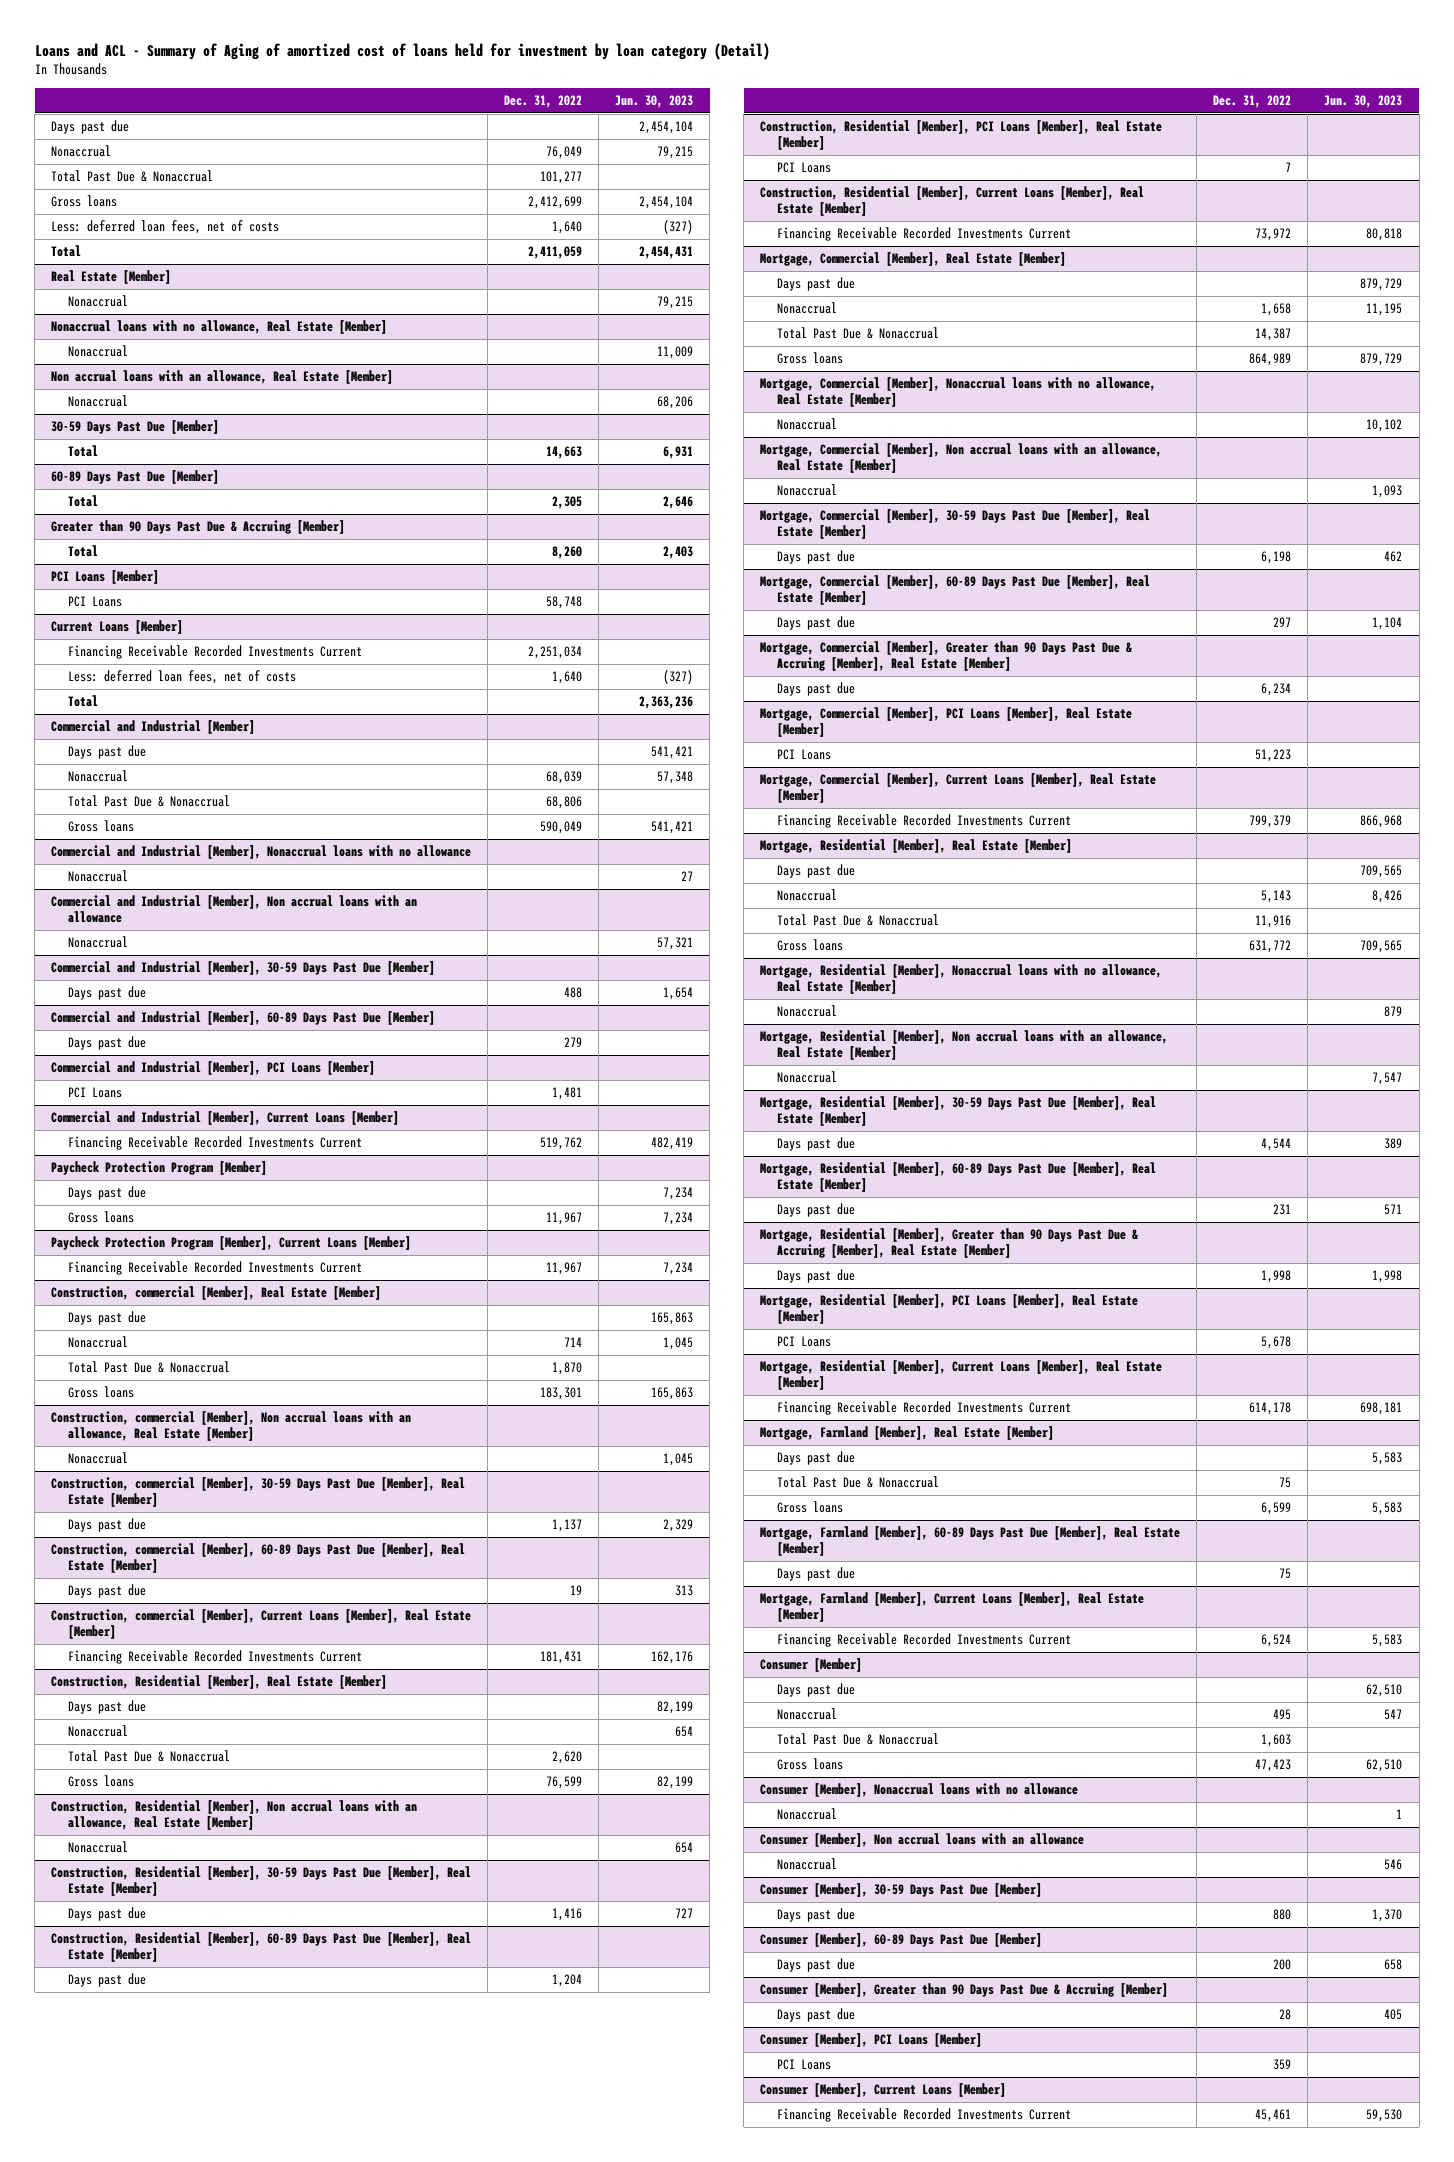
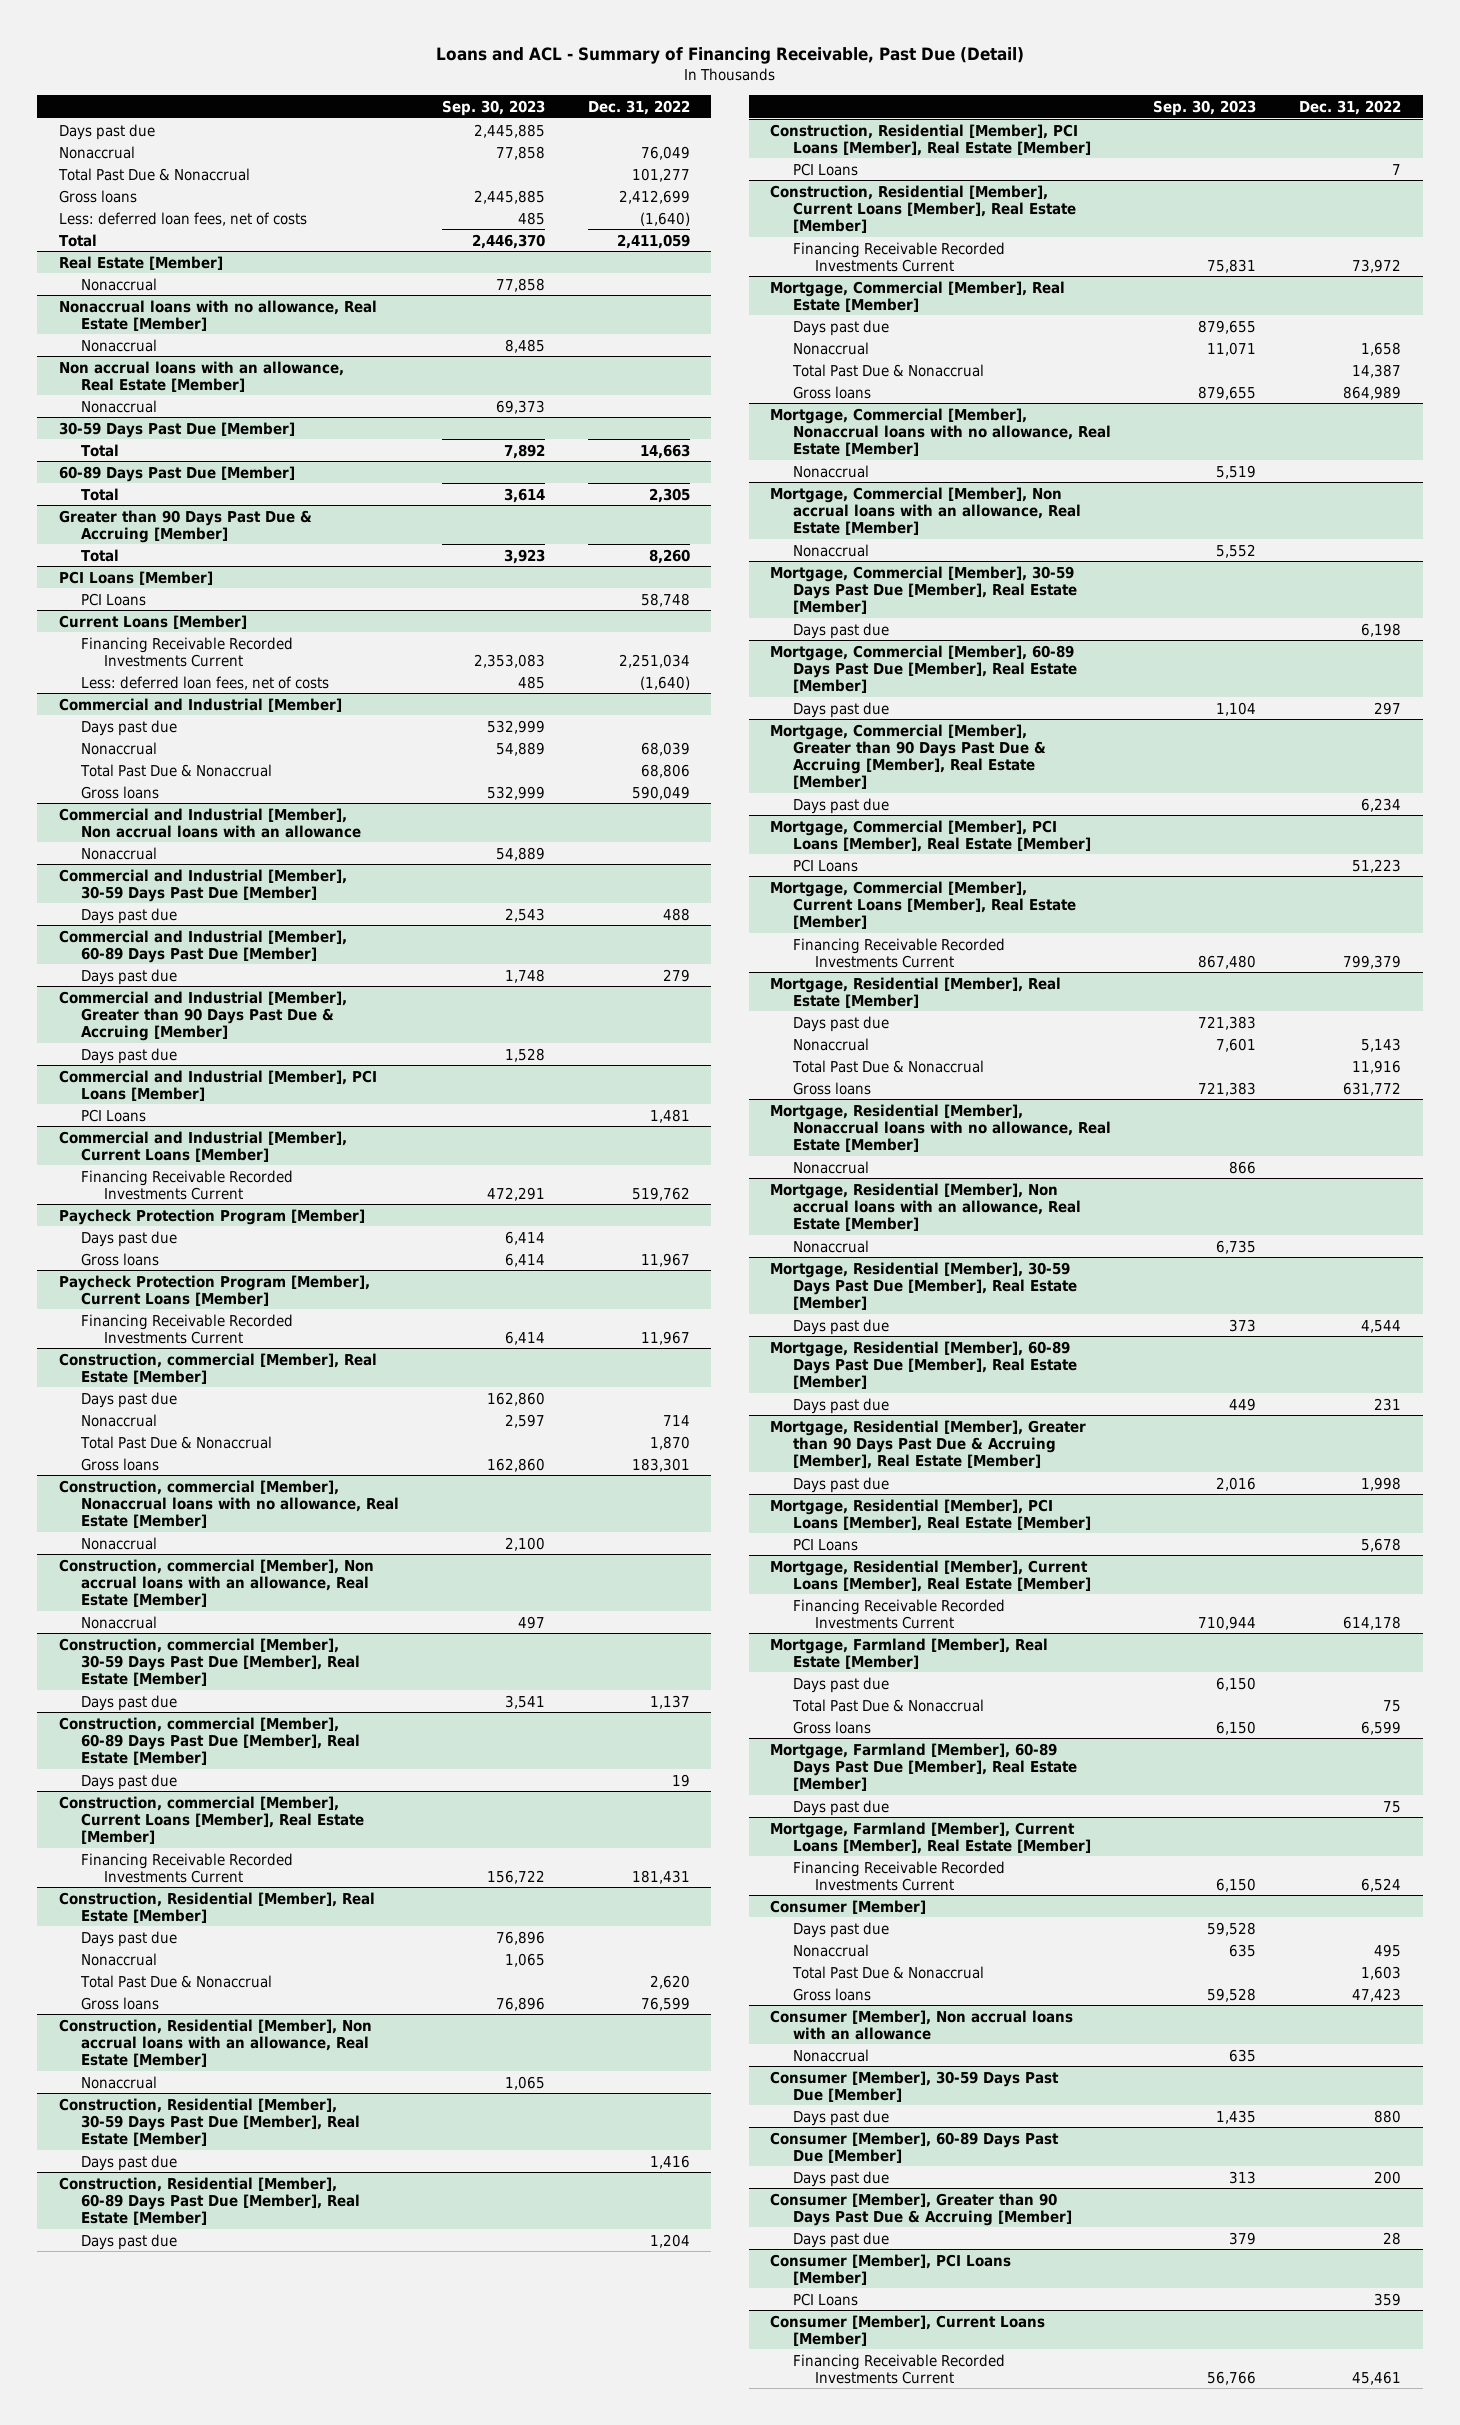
[34,42,770,60] Loans and ACL - Summary of Aging of amortized cost of loans held for investment by loan category (Detail) -> [435,47,1024,65] Loans and ACL - Summary of Financing Receivable, Past Due (Detail)
[615,94,694,108] Jun. 30, 2023 -> none
none -> [442,99,546,116] Sep. 30, 2023
[552,221,583,235] 1,640 -> [639,211,690,226] (1,640)
[67,695,98,708] Total -> none
[552,671,583,685] 1,640 -> [639,675,690,690] (1,640)
[51,845,472,860] Commercial and Industrial [Member], Nonaccrual loans with no allowance -> none
[67,870,128,883] Nonaccrual -> none
none -> [58,990,347,1042] Commercial and Industrial [Member], Greater than 90 Days Past Due & Accruing [Member]
none -> [81,1047,178,1064] Days past due
none -> [58,1479,400,1529] Construction, commercial [Member], Nonaccrual loans with no allowance, Real Estate [Member]
none -> [81,1536,158,1550] Nonaccrual
[760,1783,1079,1798] Consumer [Member], Nonaccrual loans with no allowance -> none
[776,1808,837,1821] Nonaccrual -> none

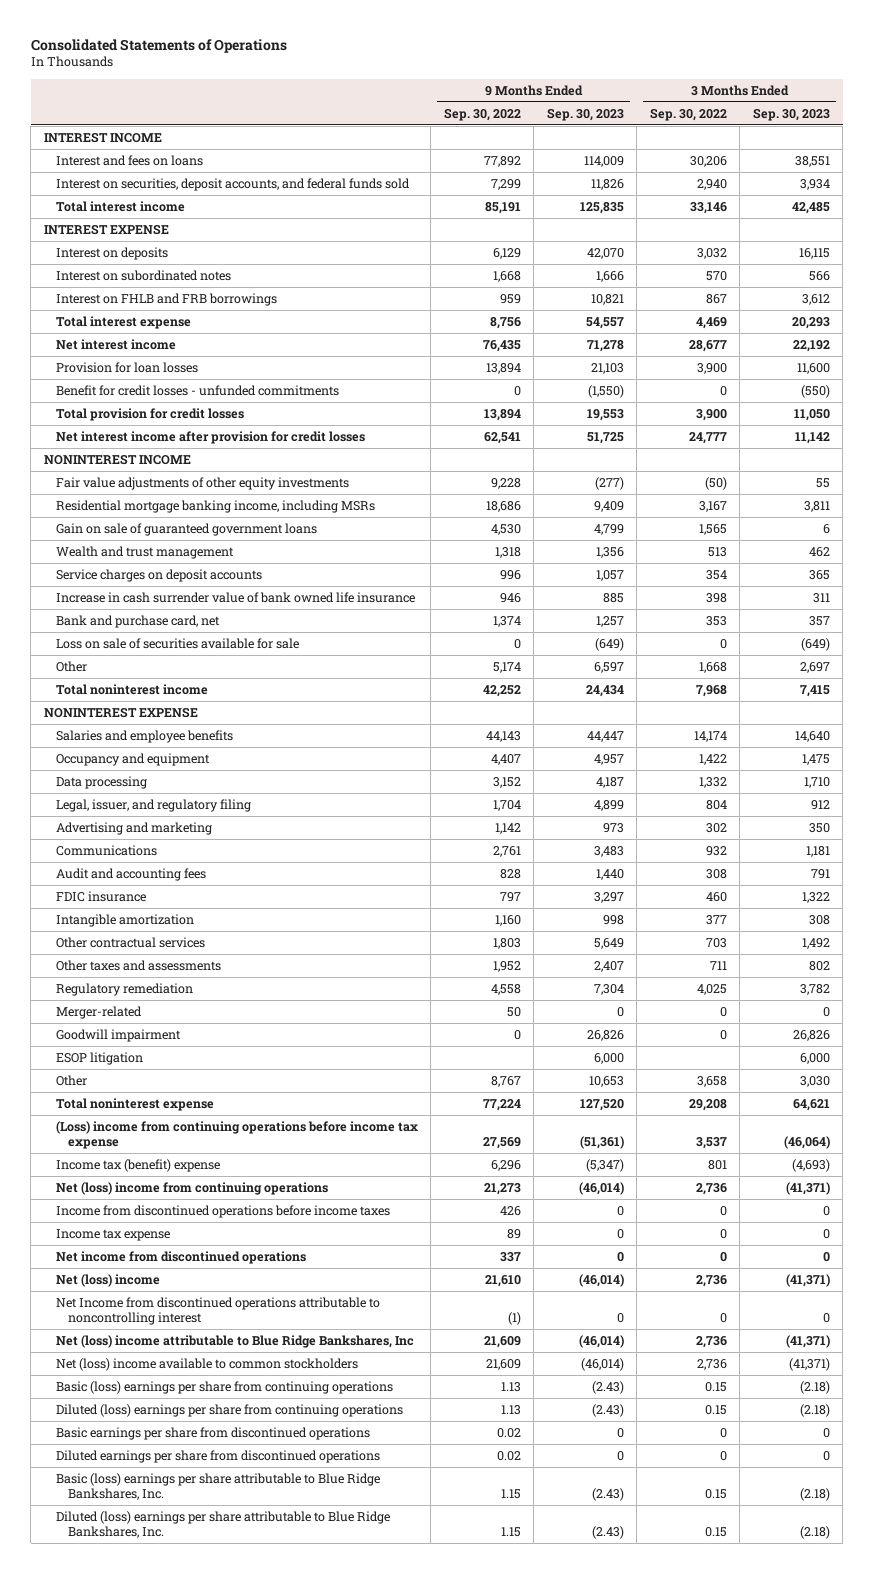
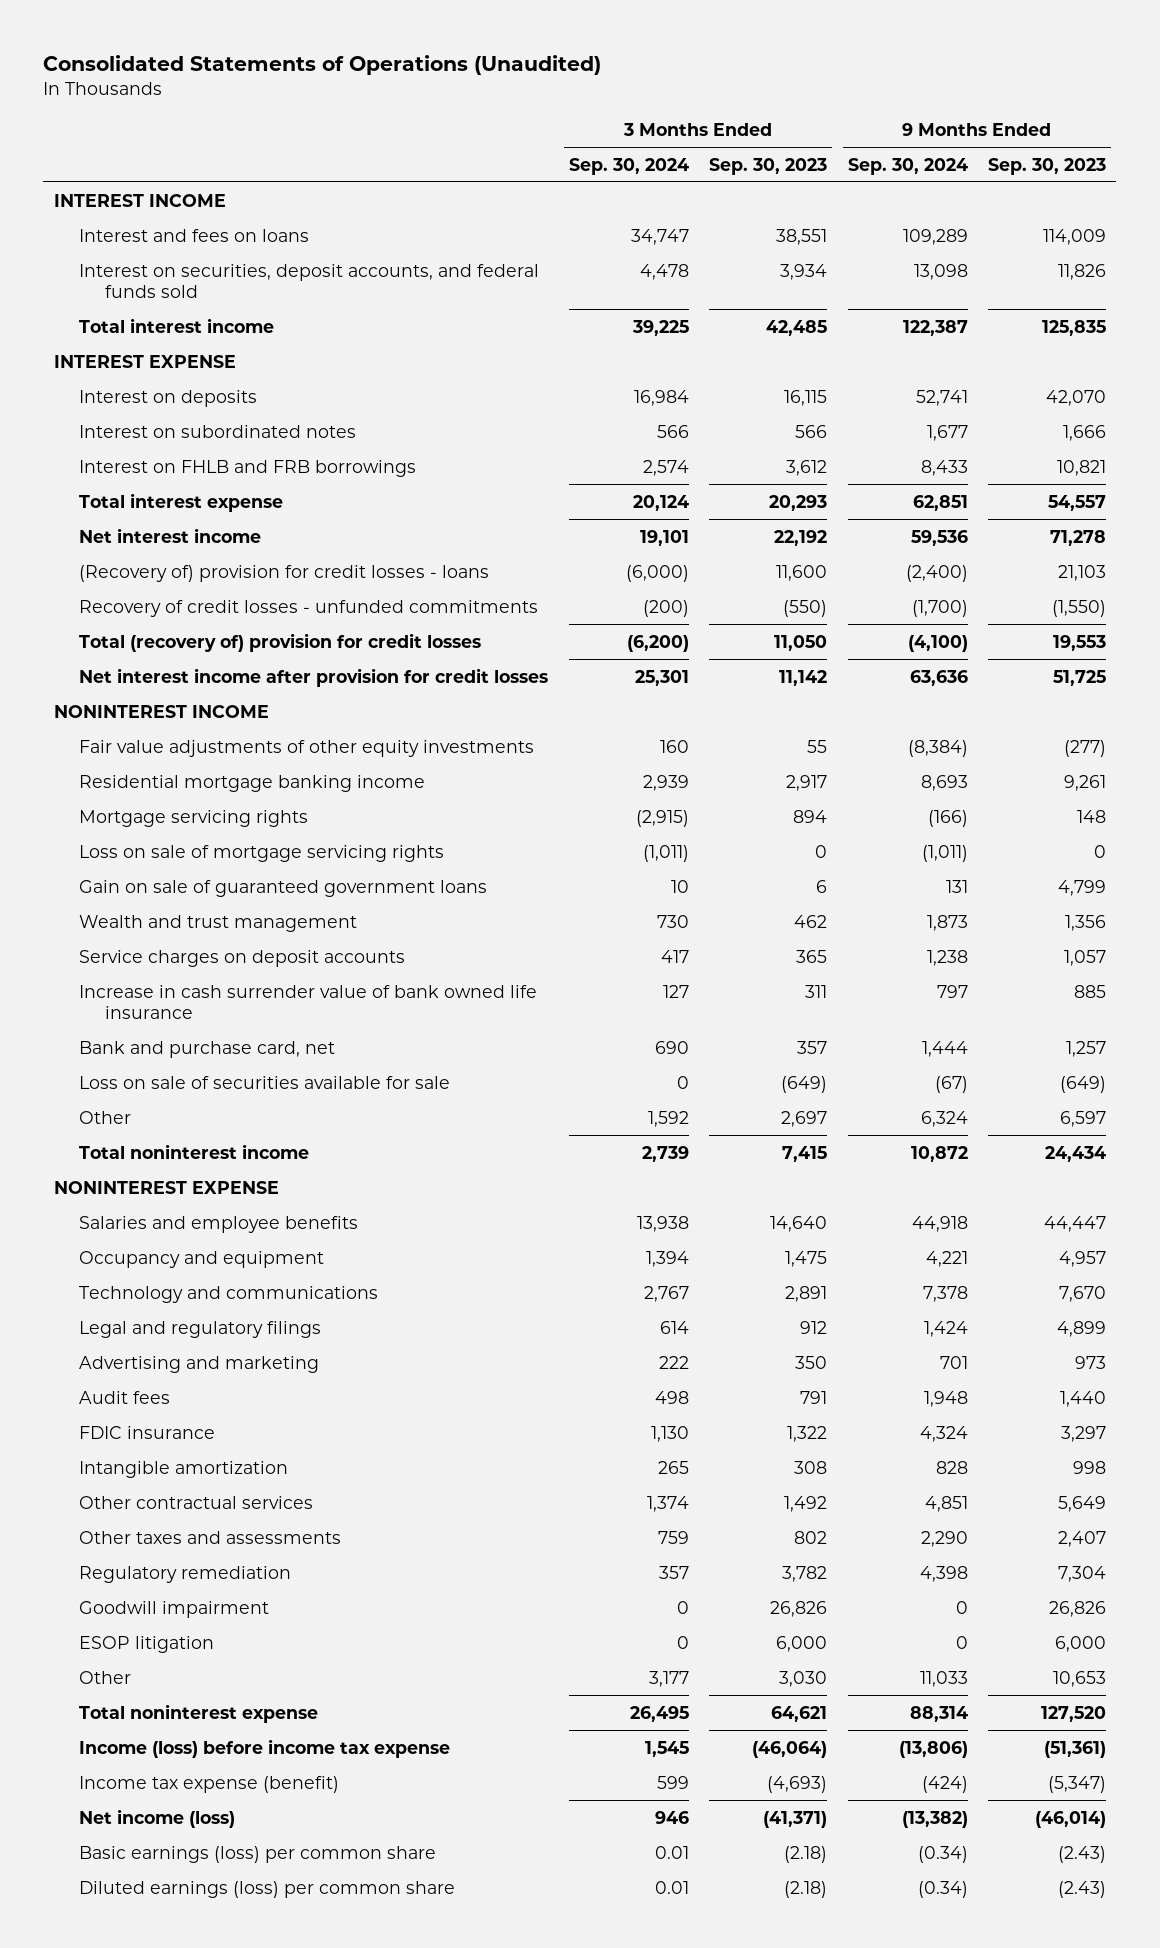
[30,38,287,53] Consolidated Statements of Operations -> [43,54,602,75] Consolidated Statements of Operations (Unaudited)
[443,107,521,121] Sep. 30, 2022 -> none
[649,107,727,121] Sep. 30, 2022 -> none
none -> [568,157,689,175] Sep. 30, 2024
none -> [847,157,968,175] Sep. 30, 2024
[55,361,198,373] Provision for loan losses -> [79,564,490,582] (Recovery of) provision for credit losses - loans
[55,384,339,396] Benefit for credit losses - unfunded commitments -> [79,599,539,617] Recovery of credit losses - unfunded commitments
[55,407,244,421] Total provision for credit losses -> [79,632,482,652] Total (recovery of) provision for credit losses
[55,499,375,513] Residential mortgage banking income, including MSRs -> [79,774,426,792] Residential mortgage banking income
[593,500,624,512] 9,409 -> [1064,774,1107,791] 9,261
[803,500,830,512] 3,811 -> [786,774,828,791] 2,917
none -> [79,809,309,827] Mortgage servicing rights
none -> [79,844,445,862] Loss on sale of mortgage servicing rights
[55,775,147,789] Data processing -> none
none -> [79,1285,379,1303] Technology and communications
[55,798,251,812] Legal, issuer, and regulatory filing -> [79,1320,322,1338] Legal and regulatory filings
[55,844,157,856] Communications -> none
[55,867,206,881] Audit and accounting fees -> [79,1390,171,1404] Audit fees
[55,1005,142,1019] Merger-related -> none
[55,1158,220,1172] Income tax (benefit) expense -> none
[55,1181,328,1195] Net (loss) income from continuing operations -> none
[55,1204,390,1218] Income from discontinued operations before income taxes -> none
[55,1250,306,1264] Net income from discontinued operations -> none
[55,1296,380,1326] Net Income from discontinued operations attributable to noncontrolling interest -> none
[55,1334,414,1348] Net (loss) income attributable to Blue Ridge Bankshares, Inc -> none
[55,1357,358,1371] Net (loss) income available to common stockholders -> none
[55,1426,370,1440] Basic earnings per share from discontinued operations -> none
[55,1449,380,1463] Diluted earnings per share from discontinued operations -> none
[55,1472,380,1501] Basic (loss) earnings per share attributable to Blue Ridge Bankshares, Inc. -> none
[55,1510,390,1539] Diluted (loss) earnings per share attributable to Blue Ridge Bankshares, Inc. -> none
[55,1120,418,1150] (Loss) income from continuing operations before income tax expense -> [79,1738,451,1758] Income (loss) before income tax expense
[55,1228,170,1241] Income tax expense -> [79,1775,340,1793] Income tax expense (benefit)
[616,1228,624,1239] 0 -> [1048,1775,1107,1793] (5,347)
[822,1228,830,1239] 0 -> [767,1775,828,1793] (4,693)
[55,1273,160,1287] Net (loss) income -> [79,1808,236,1828] Net income (loss)
[55,1380,393,1394] Basic (loss) earnings per share from continuing operations -> [79,1845,437,1863] Basic earnings (loss) per common share
[55,1403,403,1417] Diluted (loss) earnings per share from continuing operations -> [79,1880,456,1898] Diluted earnings (loss) per common share

